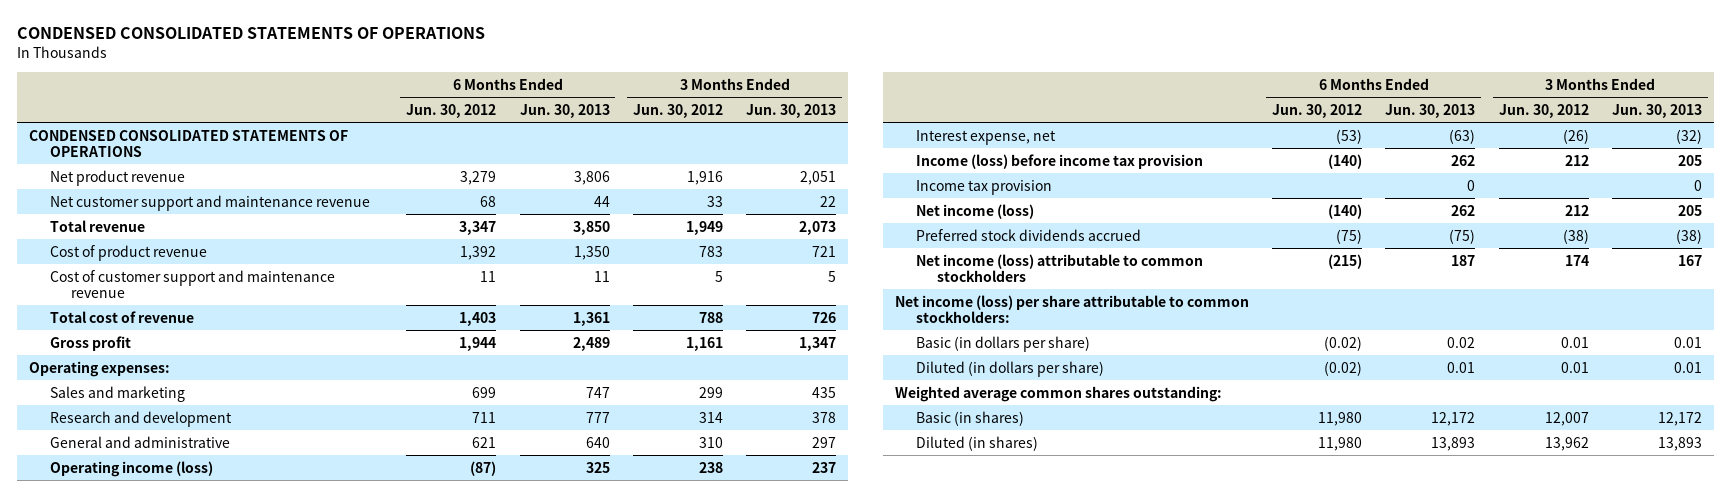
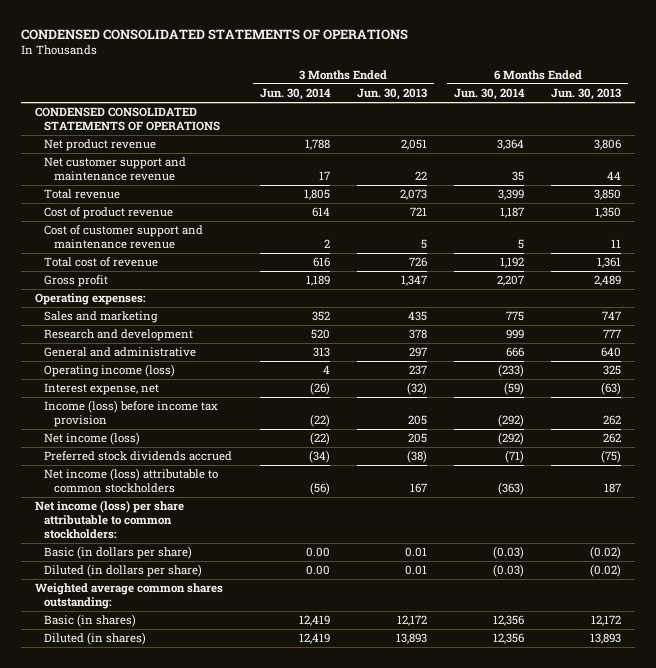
[406,103,497,118] Jun. 30, 2012 -> none
[632,103,723,118] Jun. 30, 2012 -> none
none -> [259,88,331,101] Jun. 30, 2014
none -> [453,88,525,101] Jun. 30, 2014
[915,179,1052,195] Income tax provision -> none
[1447,336,1476,348] 0.02 -> [590,546,622,560] (0.02)
[1447,361,1476,373] 0.01 -> [590,564,622,578] (0.02)

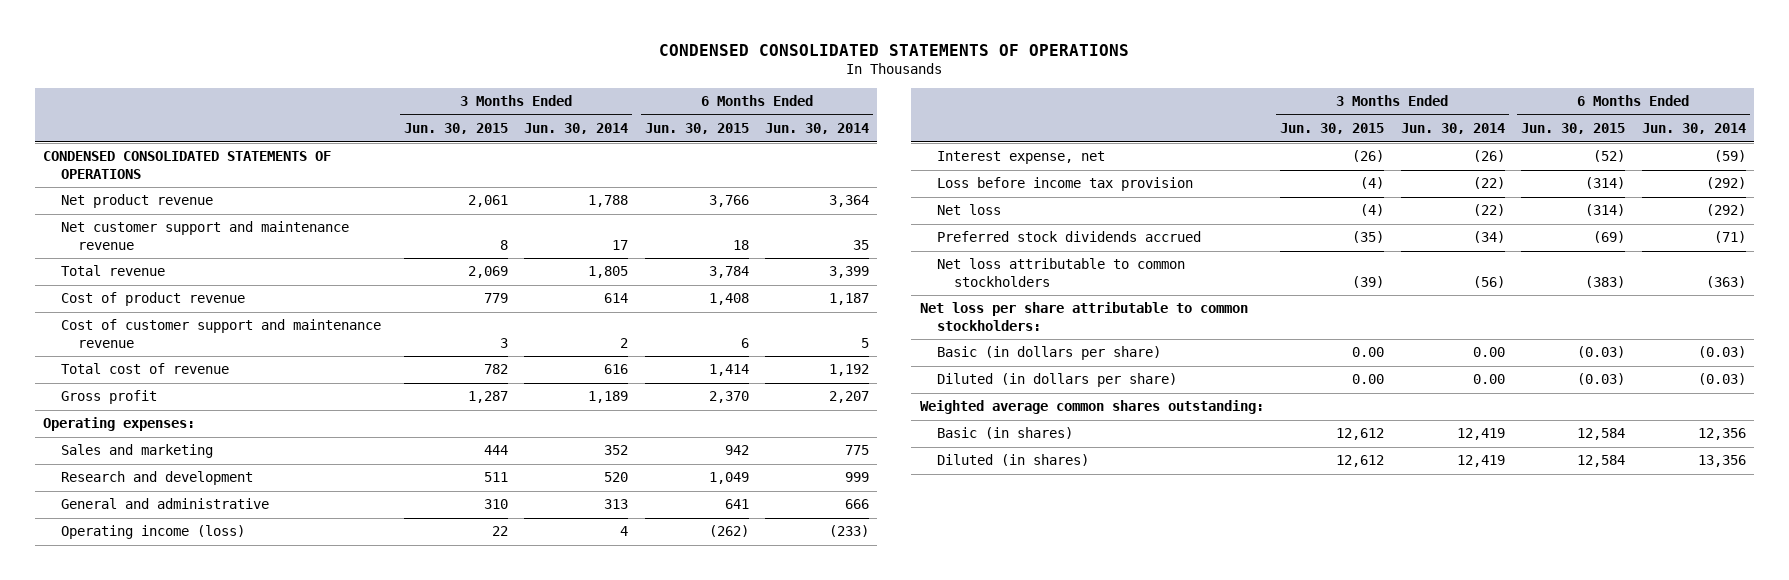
[356,88,427,101] Jun. 30, 2013 -> none
[551,88,622,101] Jun. 30, 2013 -> none
none -> [403,123,508,135] Jun. 30, 2015
none -> [644,123,749,135] Jun. 30, 2015
[44,400,219,428] Income (loss) before income tax provision -> [937,177,1194,192] Loss before income tax provision
[44,432,141,446] Net income (loss) -> [937,204,1002,216] Net loss
[44,468,219,494] Net income (loss) attributable to common stockholders -> [937,258,1186,287] Net loss attributable to common stockholders
[35,500,185,540] Net income (loss) per share attributable to common stockholders: -> [919,302,1248,331] Net loss per share attributable to common stockholders:
[492,633,524,645] 12,356 -> [1697,455,1746,468] 13,356

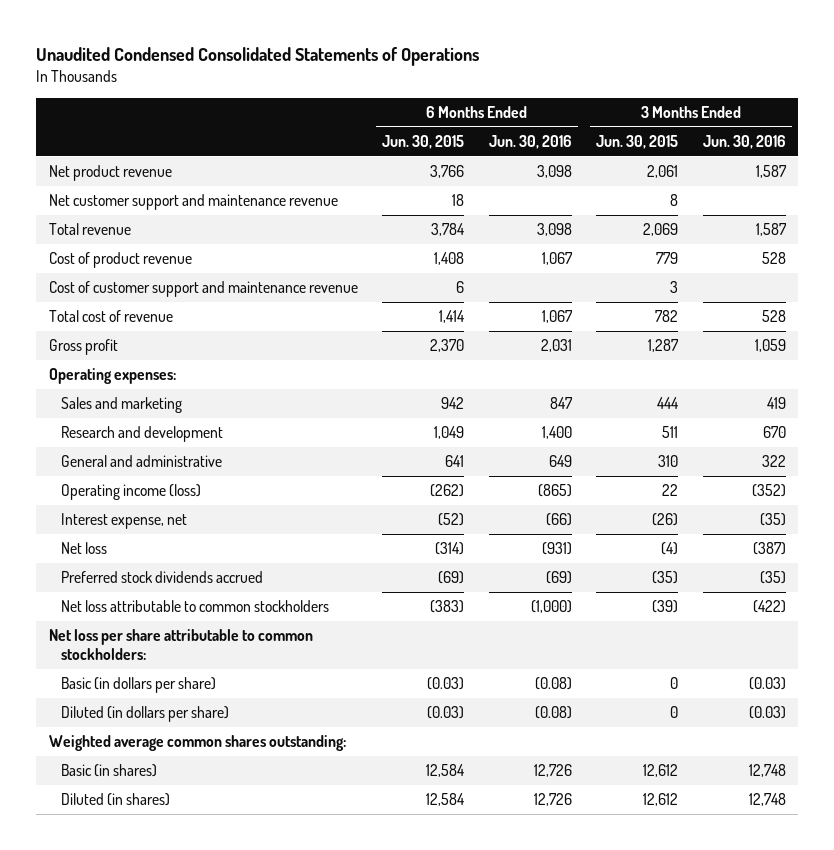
[659,44,1130,57] CONDENSED CONSOLIDATED STATEMENTS OF OPERATIONS -> [36,46,480,66] Unaudited Condensed Consolidated Statements of Operations
[524,123,629,135] Jun. 30, 2014 -> none
[765,123,870,135] Jun. 30, 2014 -> none
none -> [488,134,572,149] Jun. 30, 2016
none -> [702,134,786,149] Jun. 30, 2016
[43,151,332,179] CONDENSED CONSOLIDATED STATEMENTS OF OPERATIONS -> none
[937,177,1194,192] Loss before income tax provision -> none
[1352,347,1385,358] 0.00 -> [670,677,679,690] 0
[1352,374,1385,385] 0.00 -> [670,706,679,719] 0

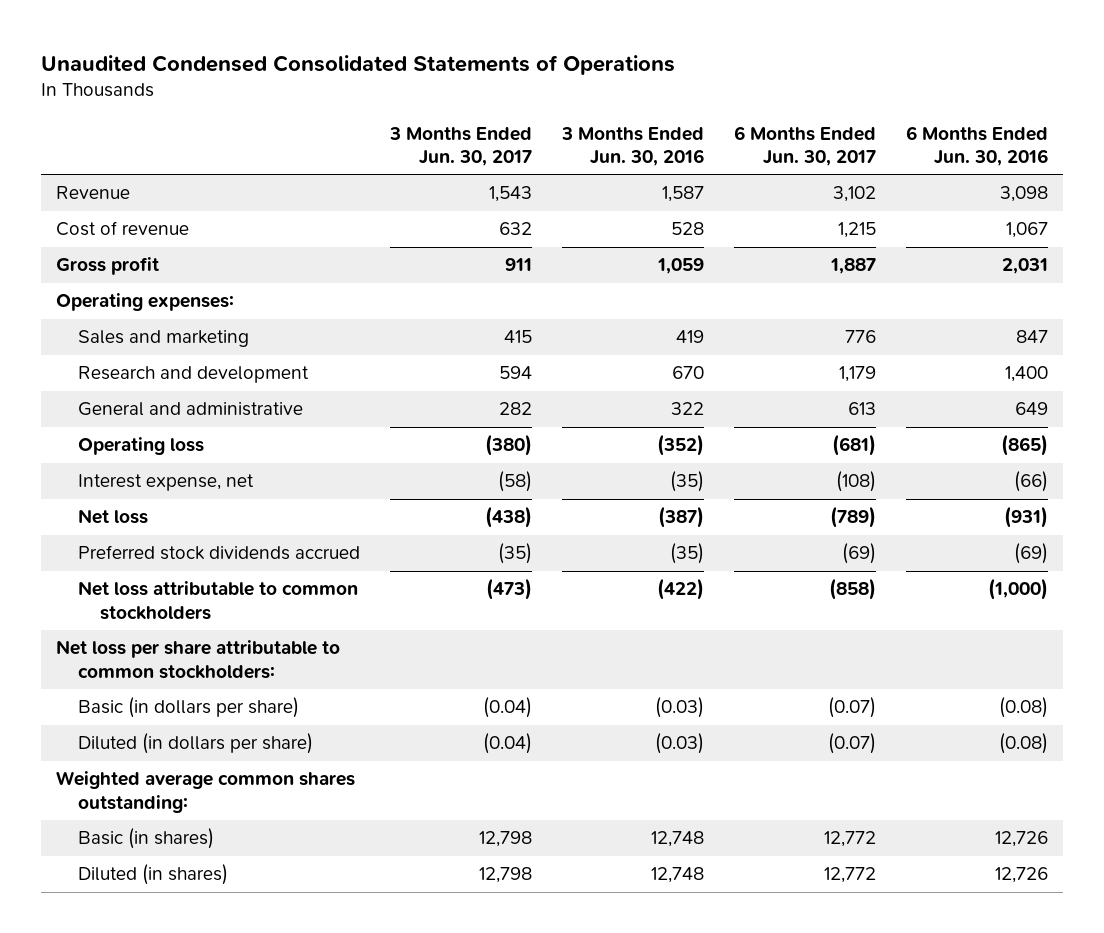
[382,134,465,149] Jun. 30, 2015 -> none
[596,134,679,149] Jun. 30, 2015 -> none
none -> [388,126,532,166] 3 Months Ended Jun. 30, 2017
none -> [733,125,876,166] 6 Months Ended Jun. 30, 2017
[48,165,172,182] Net product revenue -> none
[48,194,338,211] Net customer support and maintenance revenue -> none
[48,252,192,269] Cost of product revenue -> none
[48,281,358,298] Cost of customer support and maintenance revenue -> none
[48,223,131,236] Total revenue -> [56,186,131,200] Revenue
[48,310,173,323] Total cost of revenue -> [56,221,190,237] Cost of revenue
[60,484,201,501] Operating income (loss) -> [77,437,204,456] Operating loss

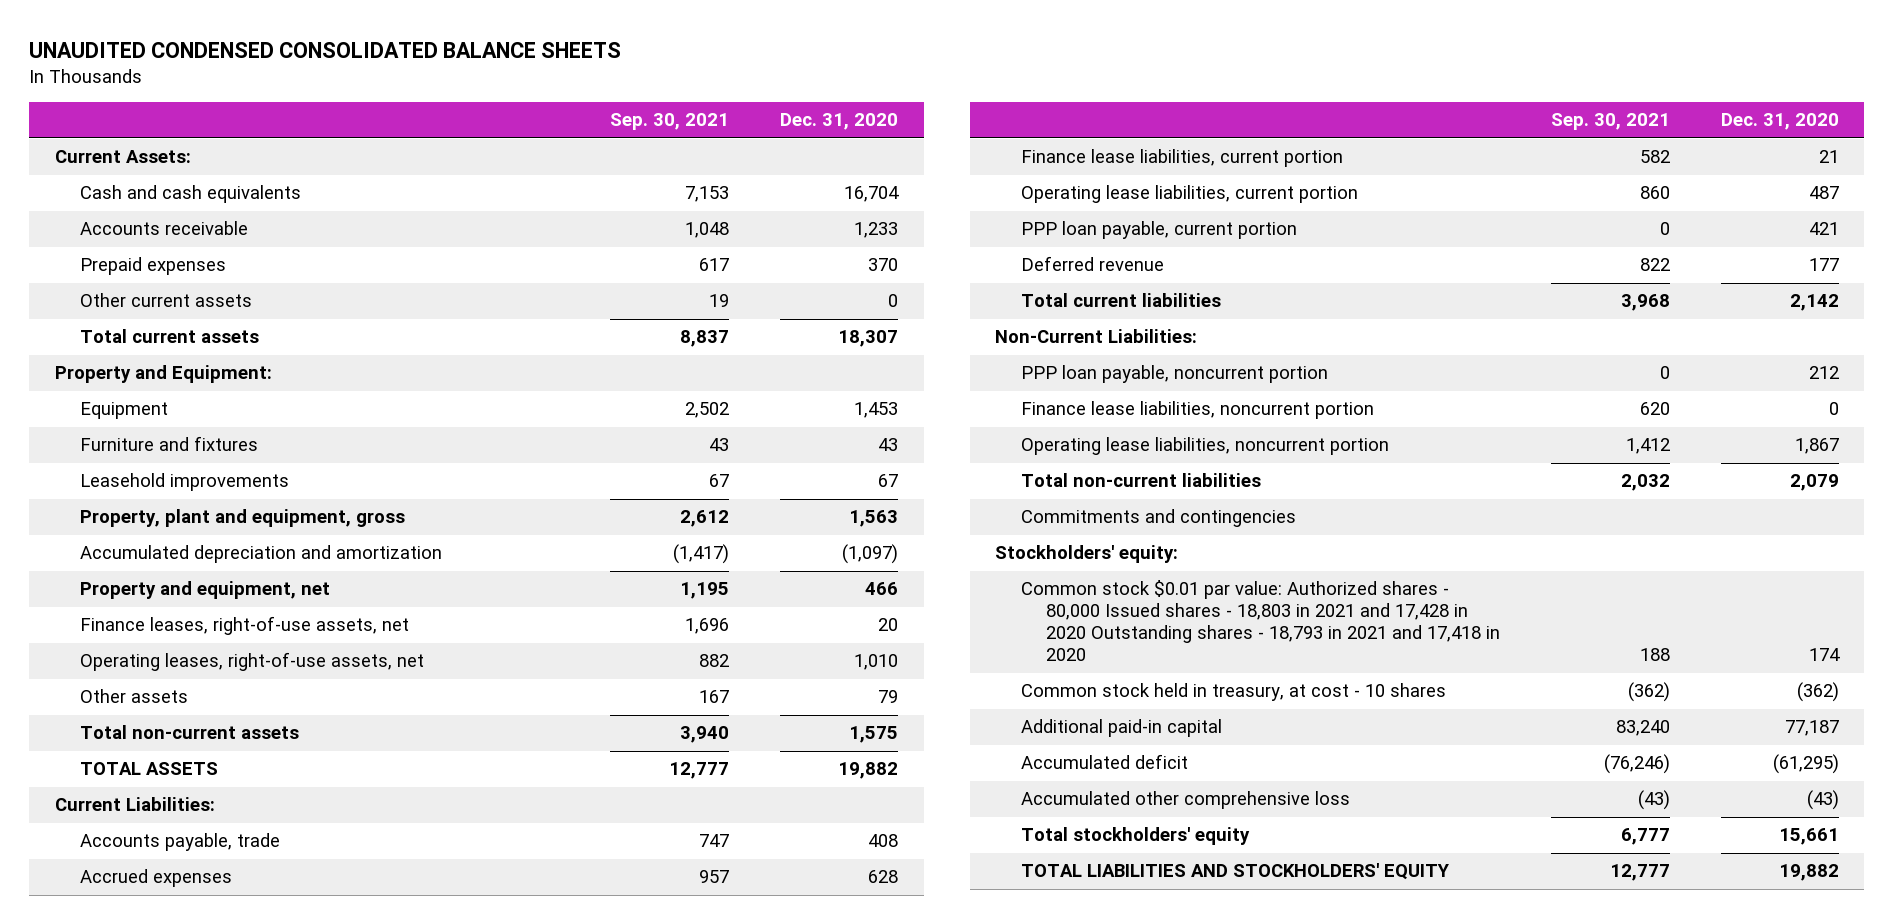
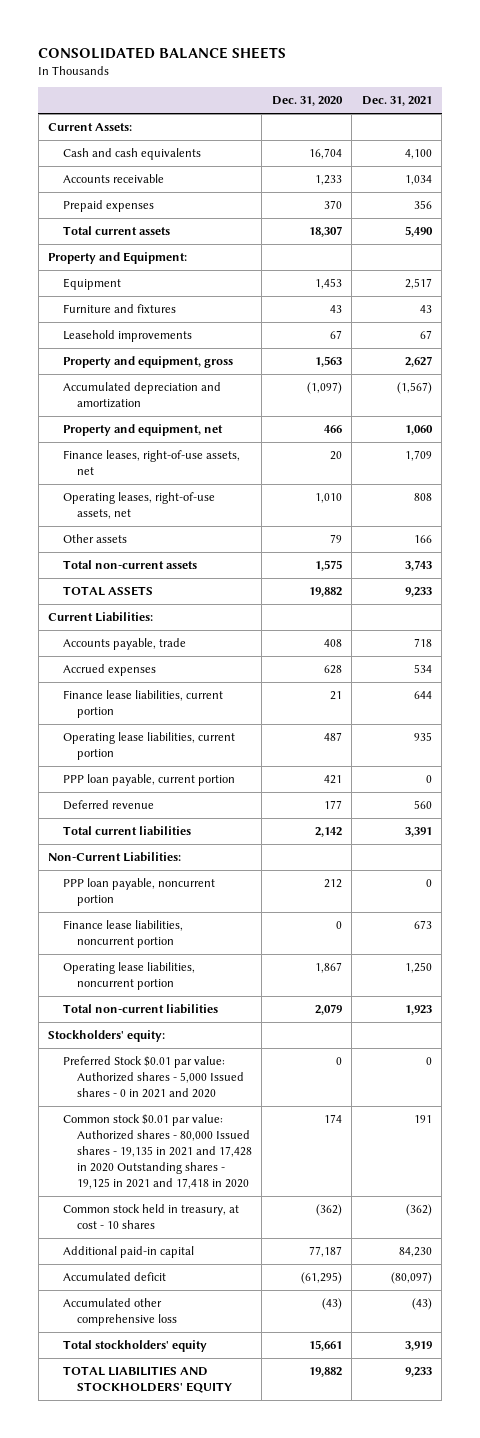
[29,42,622,59] UNAUDITED CONDENSED CONSOLIDATED BALANCE SHEETS -> [38,46,287,59] CONSOLIDATED BALANCE SHEETS
[610,113,730,131] Sep. 30, 2021 -> none
none -> [361,96,432,107] Dec. 31, 2021
[80,293,253,308] Other current assets -> none
[80,509,406,528] Property, plant and equipment, gross -> [62,355,233,368] Property and equipment, gross
[1020,509,1296,528] Commitments and contingencies -> none
none -> [62,1055,245,1098] Preferred Stock $0.01 par value: Authorized shares - 5,000 Issued shares - 0 in 2021 and 2020
[1020,580,1501,662] Common stock $0.01 par value: Authorized shares - 80,000 Issued shares - 18,803 in 2021 and 17,428 in 2020 Outstanding shares - 18,793 in 2021 and 17,418 in 2020 -> [62,1113,253,1190] Common stock $0.01 par value: Authorized shares - 80,000 Issued shares - 19,135 in 2021 and 17,428 in 2020 Outstanding shares - 19,125 in 2021 and 17,418 in 2020

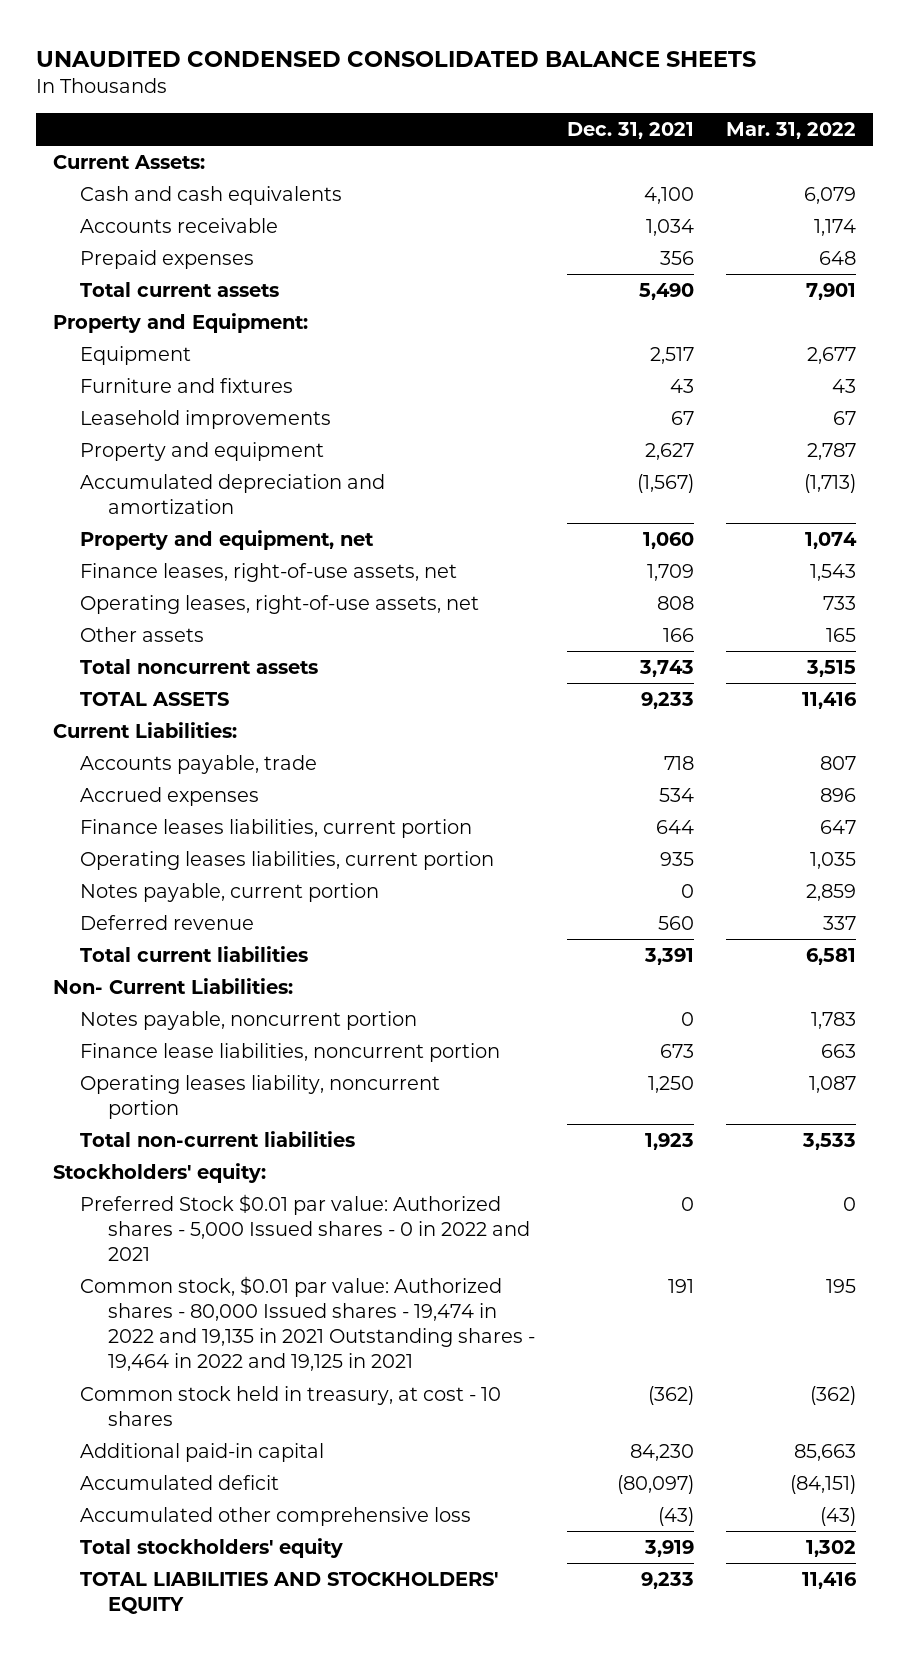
[38,46,287,59] CONSOLIDATED BALANCE SHEETS -> [36,50,757,67] UNAUDITED CONDENSED CONSOLIDATED BALANCE SHEETS
[271,96,343,107] Dec. 31, 2020 -> none
none -> [726,121,857,139] Mar. 31, 2022
[62,355,233,368] Property and equipment, gross -> [80,441,325,461] Property and equipment
[62,559,197,569] Total non-current assets -> [80,658,319,674] Total noncurrent assets
[62,689,223,718] Finance lease liabilities, current portion -> [80,818,473,838] Finance leases liabilities, current portion
[62,731,235,760] Operating lease liabilities, current portion -> [80,850,495,870] Operating leases liabilities, current portion
[62,773,235,786] PPP loan payable, current portion -> [80,882,380,902] Notes payable, current portion
[48,851,182,862] Non-Current Liabilities: -> [52,977,293,994] Non- Current Liabilities:
[62,877,215,906] PPP loan payable, noncurrent portion -> [80,1010,418,1030] Notes payable, noncurrent portion
[62,961,195,990] Operating lease liabilities, noncurrent portion -> [80,1074,441,1120] Operating leases liability, noncurrent portion
[62,1055,245,1098] Preferred Stock $0.01 par value: Authorized shares - 5,000 Issued shares - 0 in 2021 and 2020 -> [80,1193,530,1262] Preferred Stock $0.01 par value: Authorized shares - 5,000 Issued shares - 0 in 2022 and 2021
[62,1113,253,1190] Common stock $0.01 par value: Authorized shares - 80,000 Issued shares - 19,135 in 2021 and 17,428 in 2020 Outstanding shares - 19,125 in 2021 and 17,418 in 2020 -> [80,1275,535,1372] Common stock, $0.01 par value: Authorized shares - 80,000 Issued shares - 19,474 in 2022 and 19,135 in 2021 Outstanding shares - 19,464 in 2022 and 19,125 in 2021

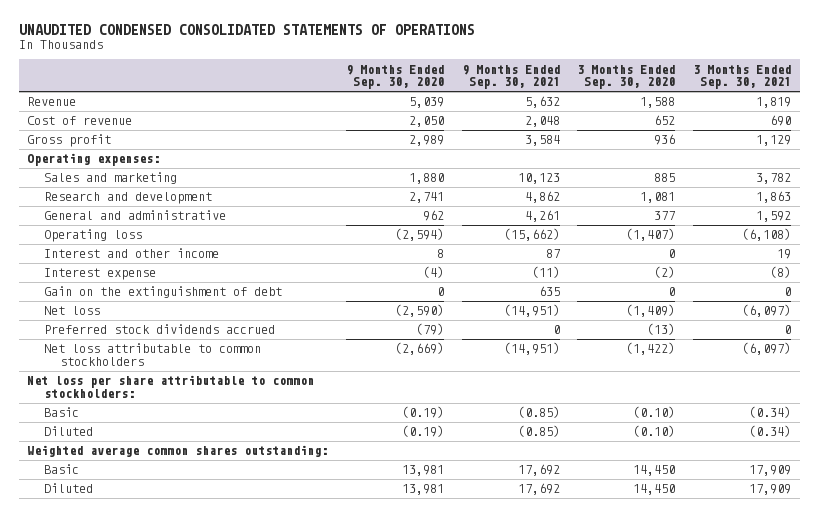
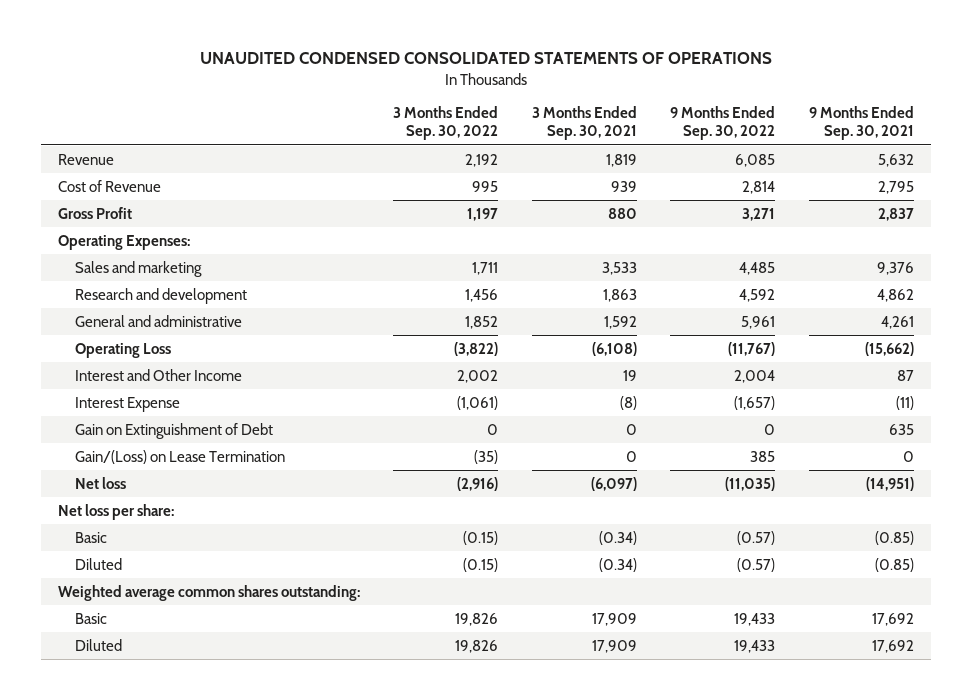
[346,64,445,90] 9 Months Ended Sep. 30, 2020 -> none
[577,64,676,90] 3 Months Ended Sep. 30, 2020 -> none
none -> [393,106,499,141] 3 Months Ended Sep. 30, 2022
none -> [670,106,776,141] 9 Months Ended Sep. 30, 2022
[27,116,133,126] Cost of revenue -> [58,179,162,192] Cost of Revenue
[524,116,560,128] 2,048 -> [877,180,914,194] 2,795
[769,115,791,127] 690 -> [610,180,637,192] 939
[27,134,112,148] Gross profit -> [58,206,133,219] Gross Profit
[524,135,560,147] 3,584 -> [877,207,914,221] 2,837
[755,135,791,147] 1,129 -> [607,207,637,219] 880
[27,153,161,167] Operating expenses: -> [58,234,191,250] Operating Expenses:
[517,173,560,185] 10,123 -> [876,261,914,275] 9,376
[755,173,791,185] 3,782 -> [601,261,637,275] 3,533
[43,229,142,243] Operating loss -> [75,342,172,358] Operating Loss
[43,248,219,259] Interest and other income -> [75,368,243,381] Interest and Other Income
[43,268,156,281] Interest expense -> [75,396,181,412] Interest Expense
[43,286,282,299] Gain on the extinguishment of debt -> [75,422,274,439] Gain on Extinguishment of Debt
none -> [75,449,286,464] Gain/(Loss) on Lease Termination
[43,324,275,335] Preferred stock dividends accrued -> none
[43,343,261,367] Net loss attributable to common stockholders -> none
[27,375,315,399] Net loss per share attributable to common stockholders: -> [58,503,175,520] Net loss per share:

